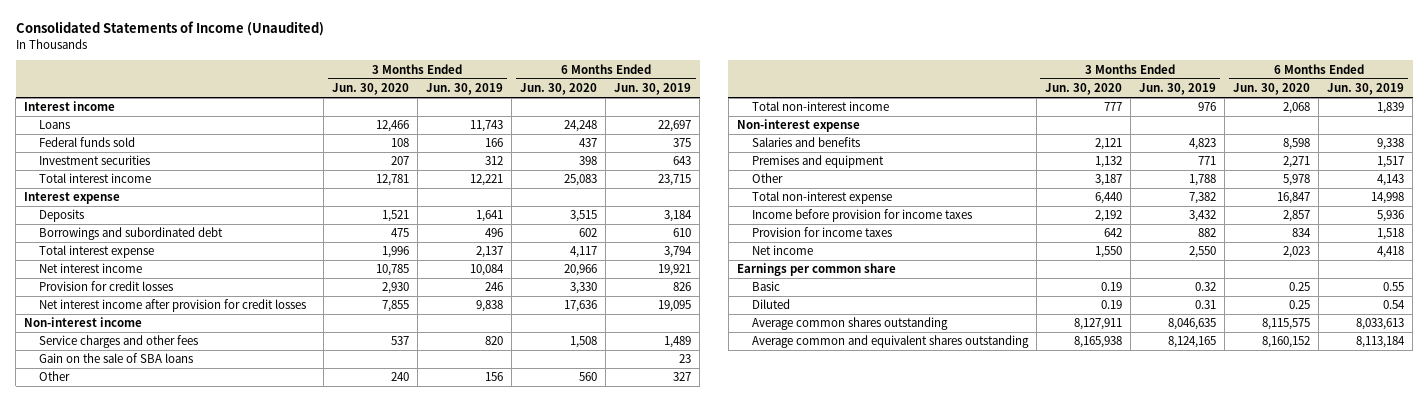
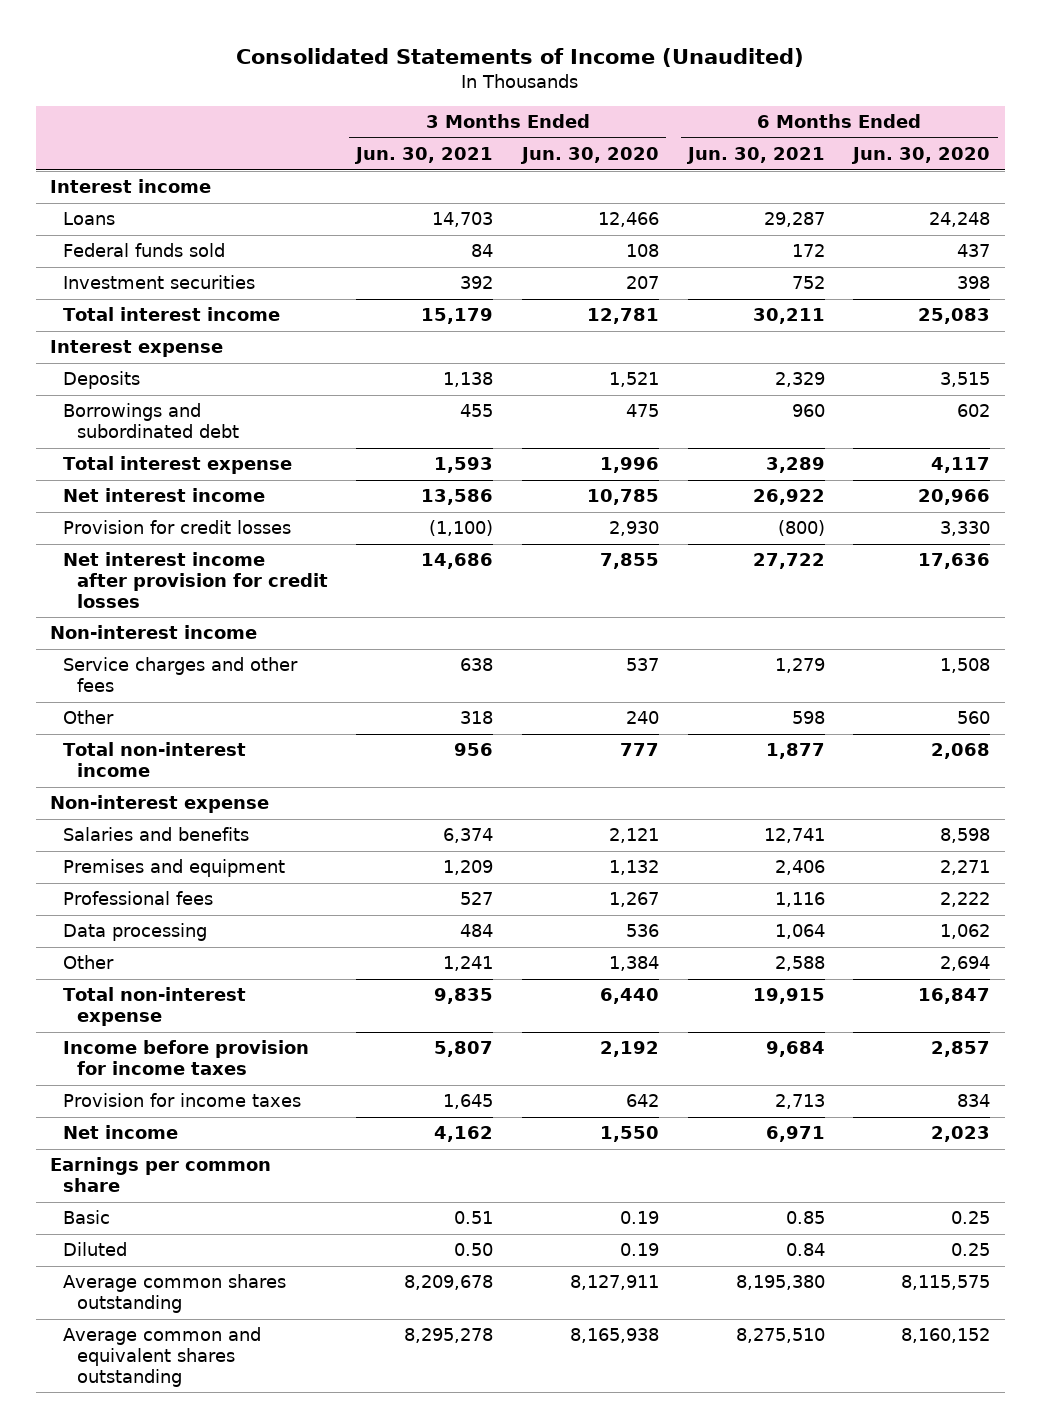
[426,83,504,96] Jun. 30, 2019 -> none
[614,83,692,96] Jun. 30, 2019 -> none
none -> [354,147,494,165] Jun. 30, 2021
none -> [685,147,825,165] Jun. 30, 2021
[38,353,193,364] Gain on the sale of SBA loans -> none
none -> [63,891,214,906] Professional fees
none -> [63,923,208,942] Data processing
[1094,174,1122,187] 3,187 -> [608,956,659,972] 1,384
[1282,174,1310,187] 5,978 -> [940,956,991,972] 2,694

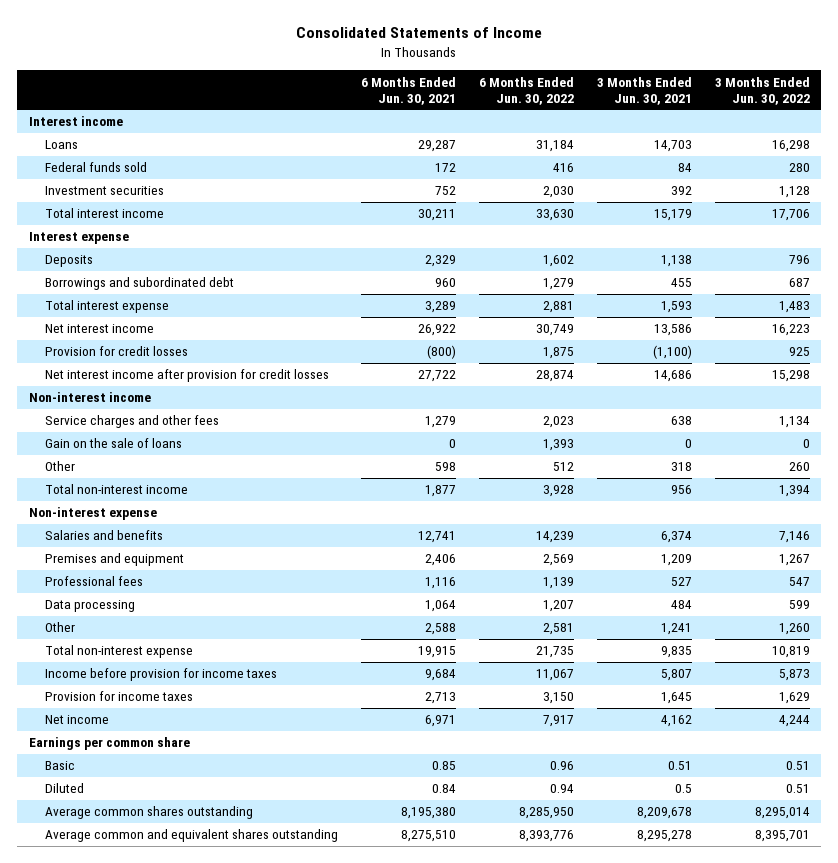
[236,47,805,67] Consolidated Statements of Income (Unaudited) -> [296,27,543,39] Consolidated Statements of Income
[519,147,659,165] Jun. 30, 2020 -> none
[851,147,991,165] Jun. 30, 2020 -> none
none -> [478,76,574,105] 6 Months Ended Jun. 30, 2022
none -> [714,76,810,105] 3 Months Ended Jun. 30, 2022
none -> [44,438,182,449] Gain on the sale of loans
[454,1243,494,1257] 0.50 -> [674,784,692,794] 0.5

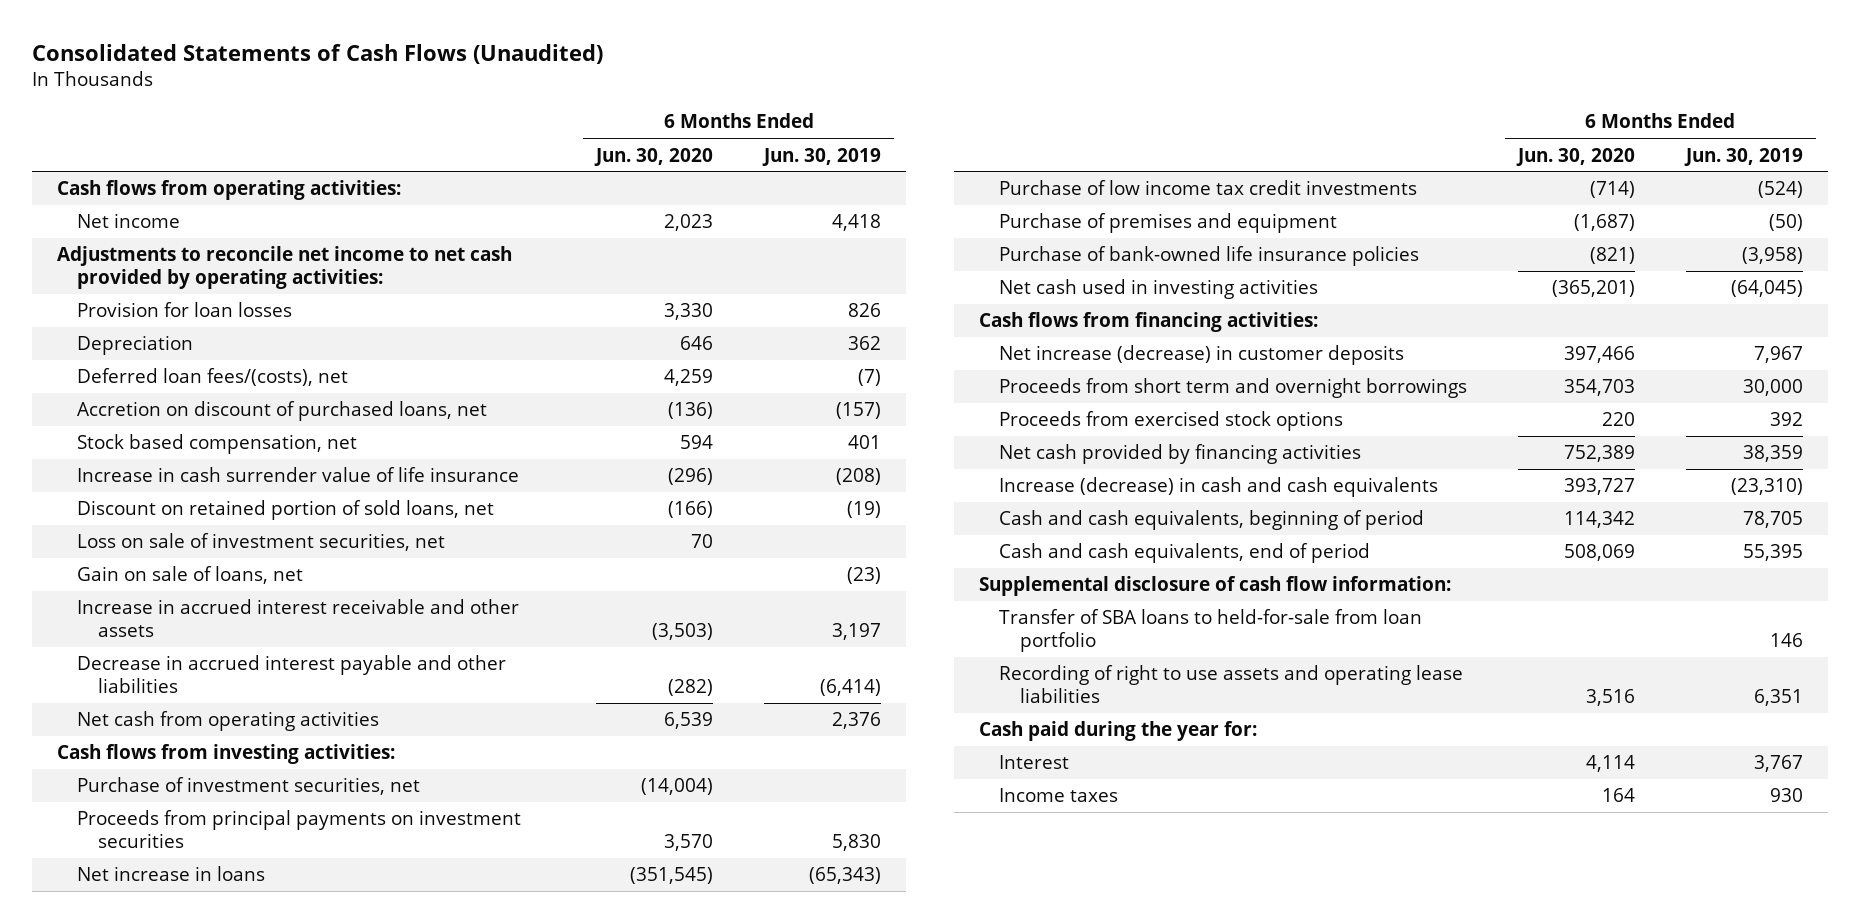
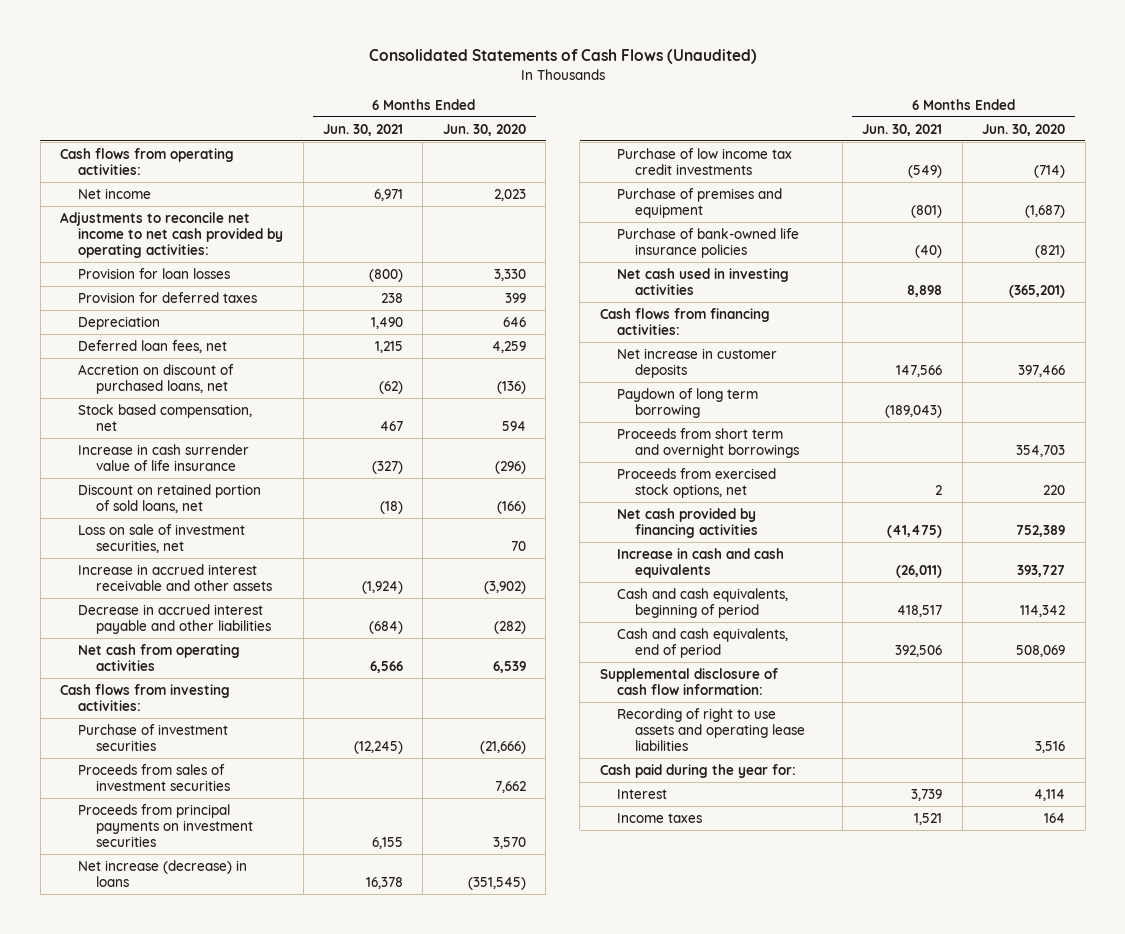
[762,147,882,166] Jun. 30, 2019 -> none
none -> [323,123,404,136] Jun. 30, 2021
none -> [78,291,258,303] Provision for deferred taxes
[77,368,349,387] Deferred loan fees/(costs), net -> [78,339,228,353] Deferred loan fees, net
[77,566,304,585] Gain on sale of loans, net -> none
[652,623,714,641] (3,503) -> [483,580,526,594] (3,902)
[77,777,421,796] Purchase of investment securities, net -> [78,723,229,751] Purchase of investment securities
[641,778,714,796] (14,004) -> [479,740,526,754] (21,666)
none -> [78,763,231,791] Proceeds from sales of investment securities
[77,866,266,882] Net increase in loans -> [78,859,248,887] Net increase (decrease) in loans
[999,345,1405,366] Net increase (decrease) in customer deposits -> [617,347,778,378] Net increase in customer deposits
none -> [617,387,759,418] Paydown of long term borrowing
[999,411,1344,432] Proceeds from exercised stock options -> [617,467,777,498] Proceeds from exercised stock options, net
[999,477,1439,498] Increase (decrease) in cash and cash equivalents -> [617,547,785,578] Increase in cash and cash equivalents
[999,609,1423,653] Transfer of SBA loans to held-for-sale from loan portfolio -> none

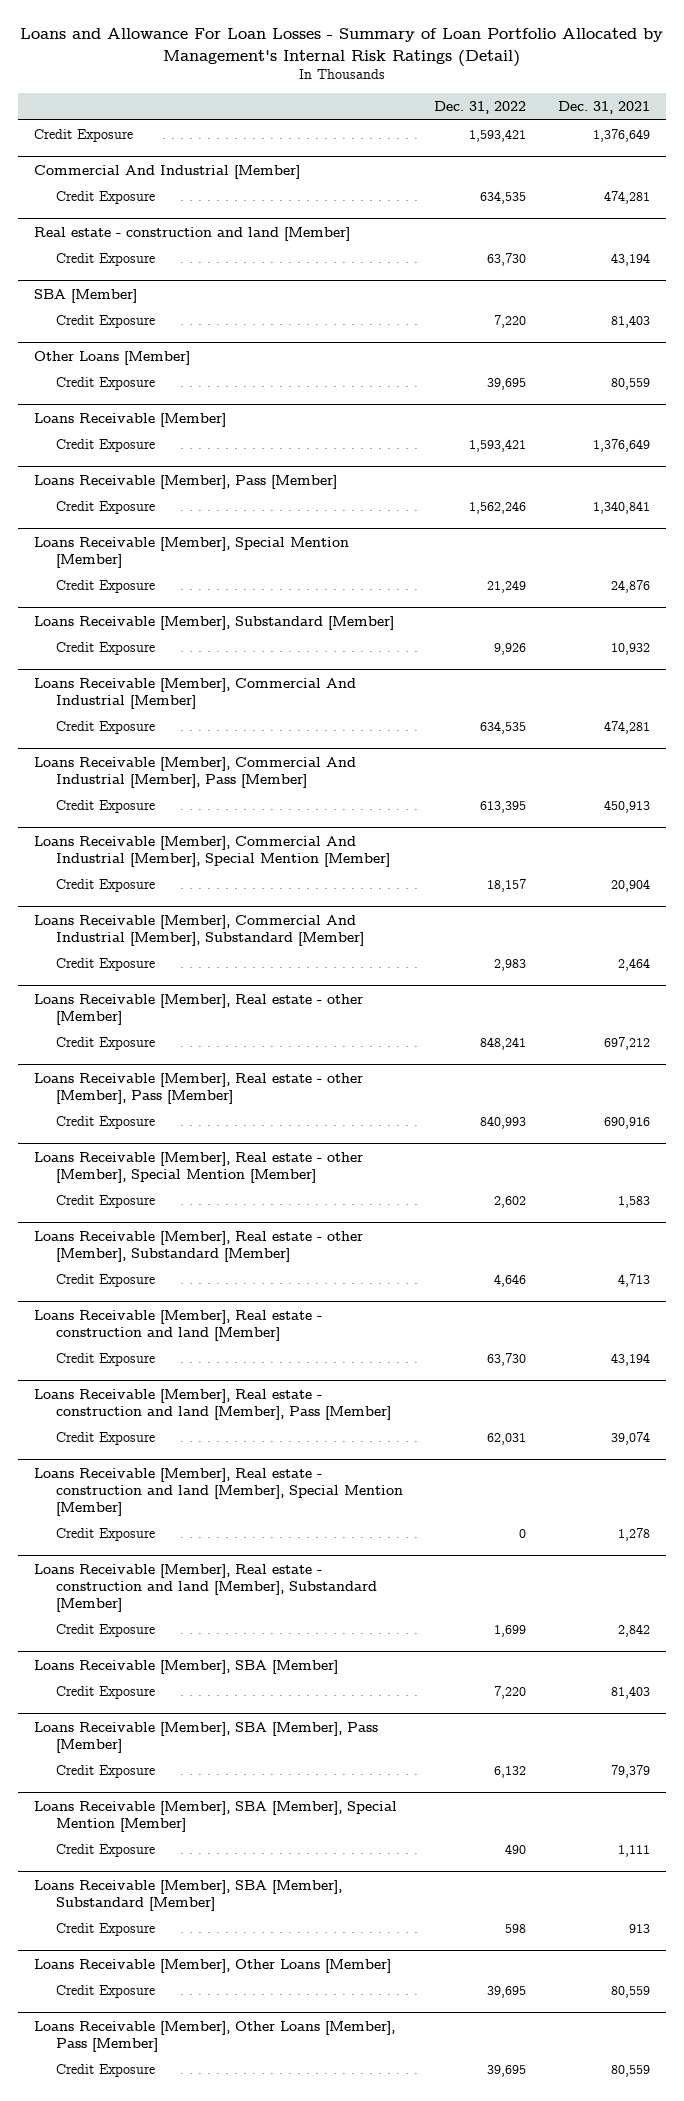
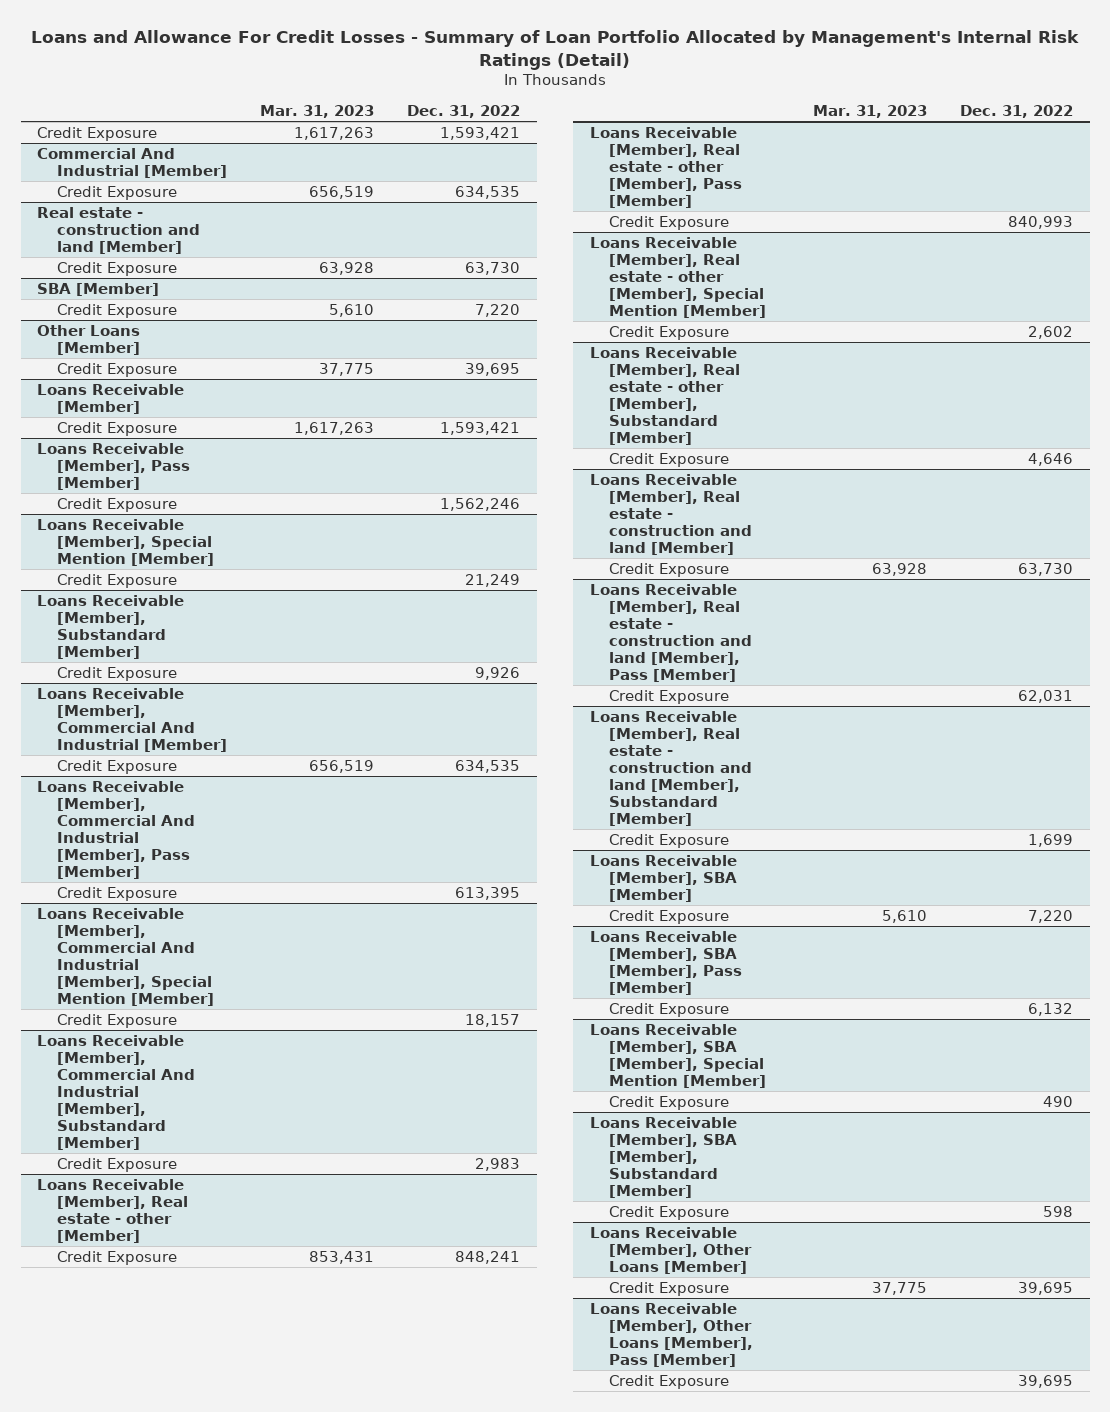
[19,28,663,67] Loans and Allowance For Loan Losses - Summary of Loan Portfolio Allocated by Management's Internal Risk Ratings (Detail) -> [31,30,1080,70] Loans and Allowance For Credit Losses - Summary of Loan Portfolio Allocated by Management's Internal Risk Ratings (Detail)
[557,101,650,115] Dec. 31, 2021 -> none
none -> [260,104,375,118] Mar. 31, 2023
[33,1467,403,1516] Loans Receivable [Member], Real estate - construction and land [Member], Special Mention [Member] -> none
[55,1528,155,1542] Credit Exposure -> none

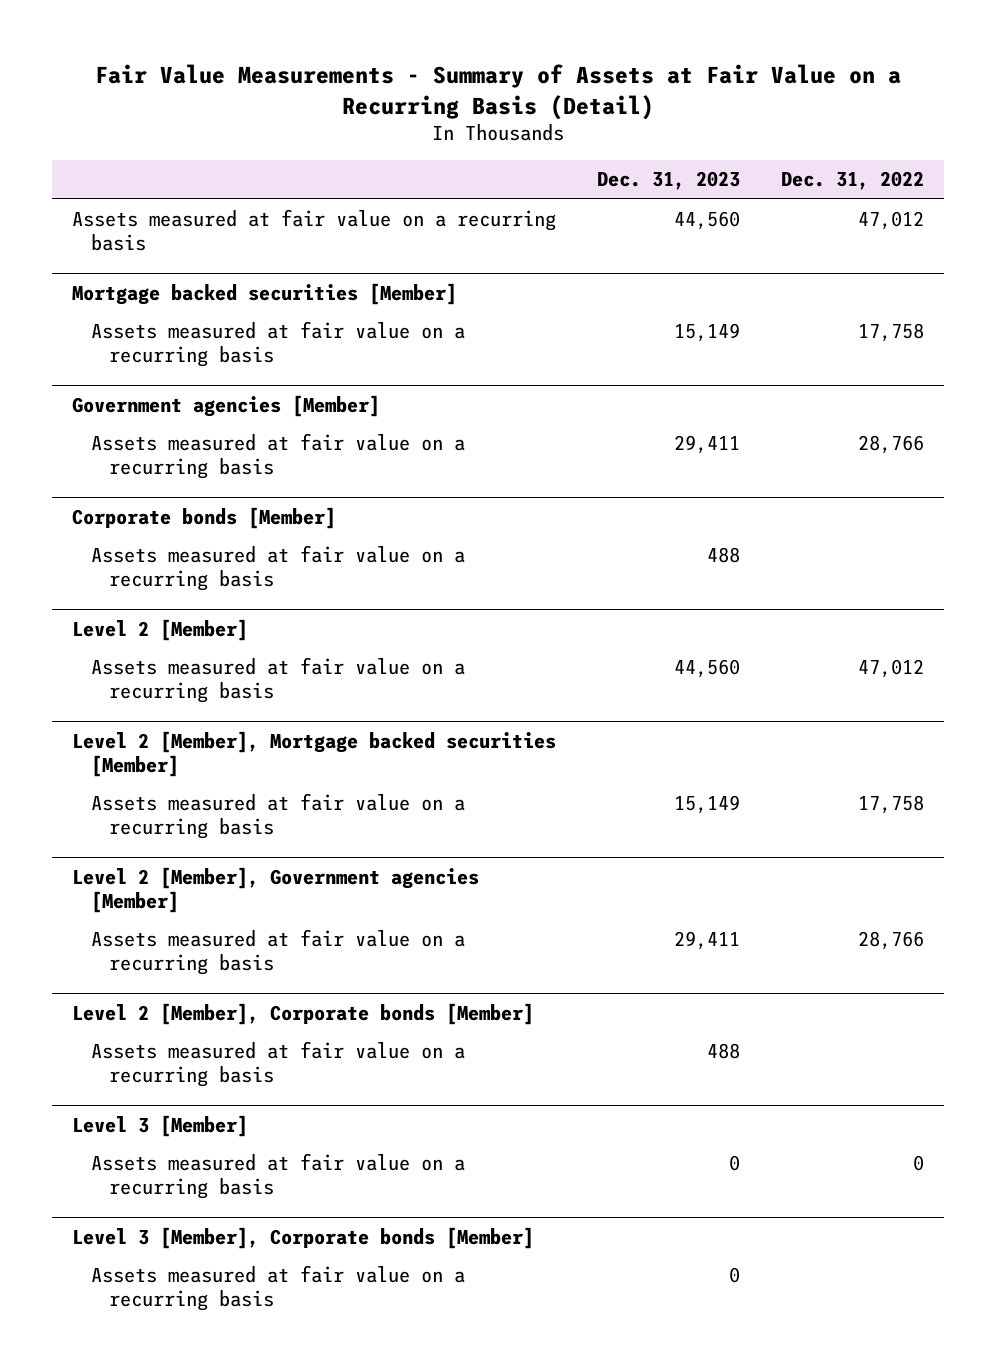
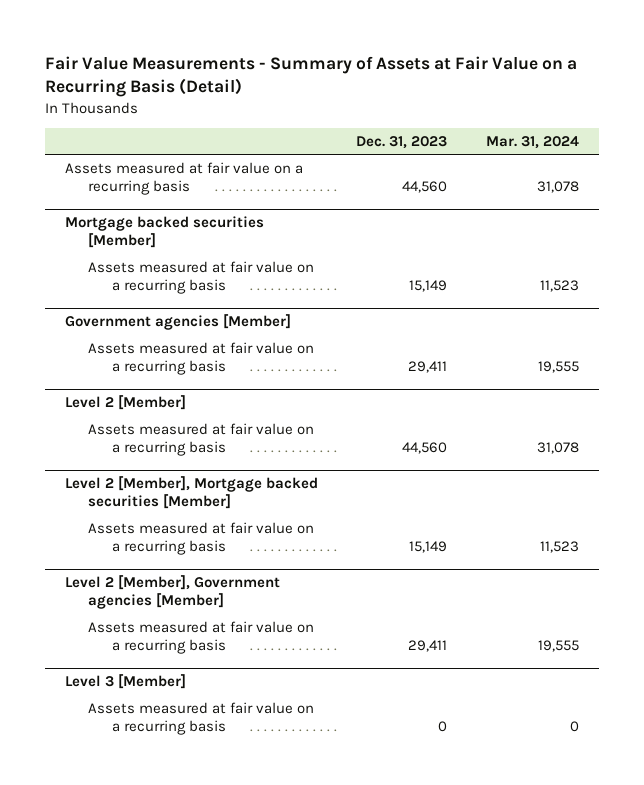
[780,171,924,191] Dec. 31, 2022 -> none
none -> [486,135,580,149] Mar. 31, 2024
[72,507,337,530] Corporate bonds [Member] -> none
[90,545,465,591] Assets measured at fair value on a recurring basis -> none
[72,1003,535,1026] Level 2 [Member], Corporate bonds [Member] -> none
[90,1041,465,1087] Assets measured at fair value on a recurring basis -> none
[72,1227,535,1250] Level 3 [Member], Corporate bonds [Member] -> none
[90,1265,465,1311] Assets measured at fair value on a recurring basis -> none

